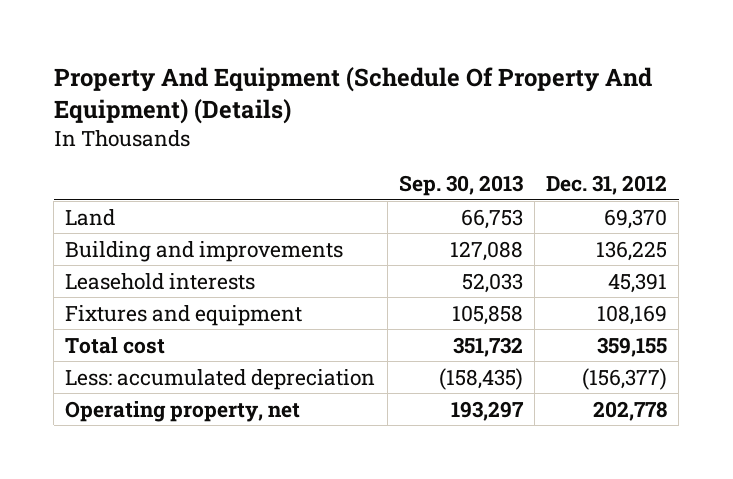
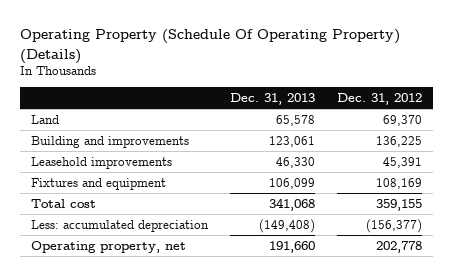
[53,67,652,125] Property And Equipment (Schedule Of Property And Equipment) (Details) -> [20,29,401,64] Operating Property (Schedule Of Operating Property) (Details)
[398,174,523,196] Sep. 30, 2013 -> none
none -> [230,93,316,106] Dec. 31, 2013
[65,272,256,290] Leasehold interests -> [31,156,173,169] Leasehold improvements

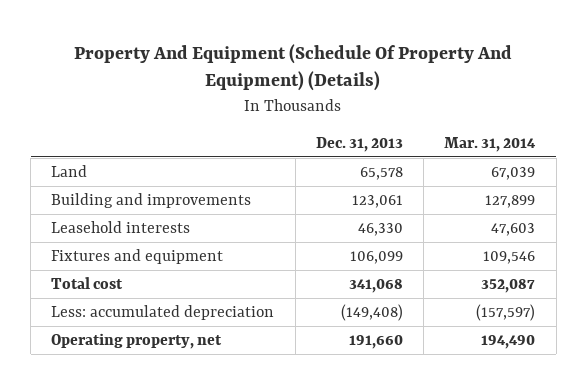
[20,29,401,64] Operating Property (Schedule Of Operating Property) (Details) -> [74,43,513,92] Property And Equipment (Schedule Of Property And Equipment) (Details)
[337,93,423,106] Dec. 31, 2012 -> none
none -> [444,136,537,152] Mar. 31, 2014
[31,156,173,169] Leasehold improvements -> [51,221,191,234] Leasehold interests

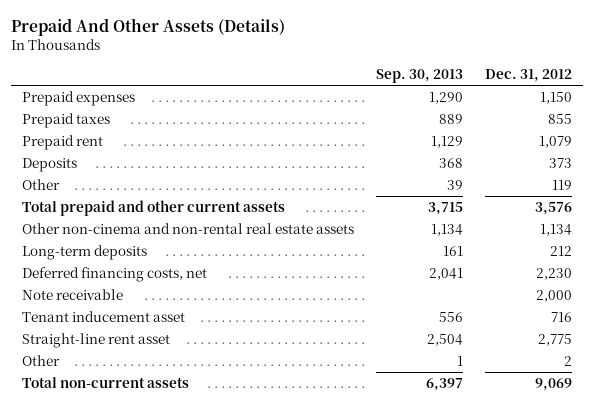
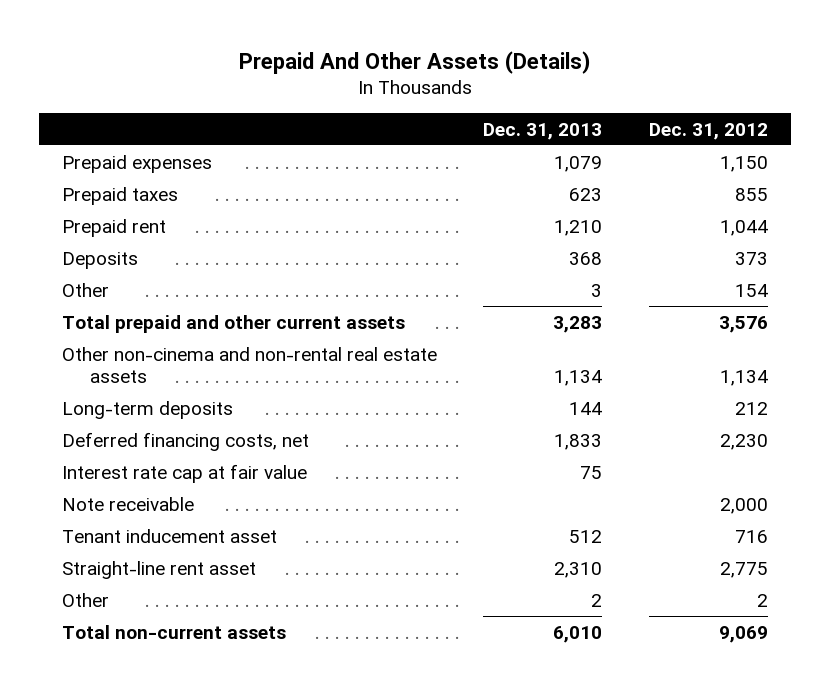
[376,69,464,84] Sep. 30, 2013 -> none
none -> [483,122,603,140] Dec. 31, 2013
[539,136,573,149] 1,079 -> [719,219,768,236] 1,044
[552,180,573,191] 119 -> [734,283,768,297] 154
none -> [62,463,308,483] Interest rate cap at fair value

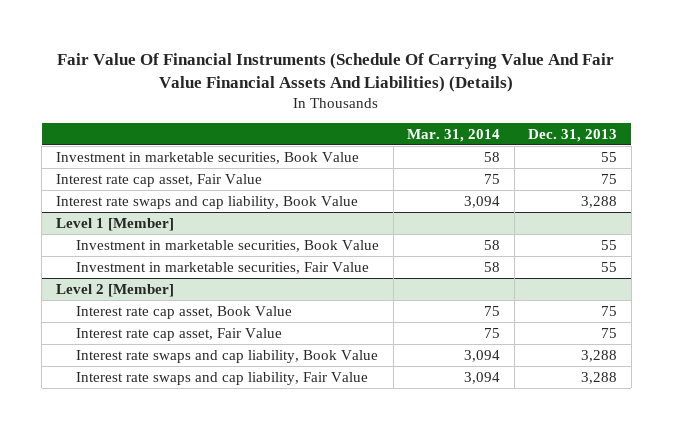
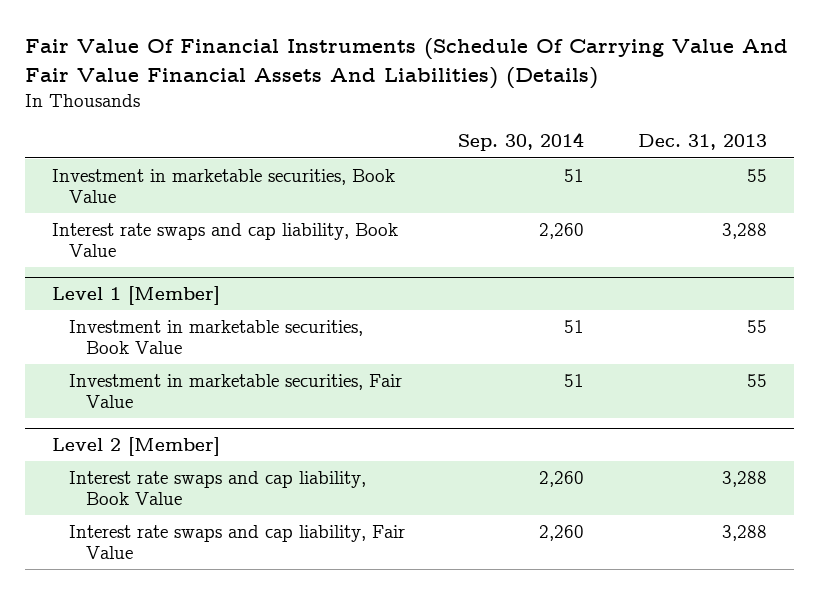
[407,128,501,142] Mar. 31, 2014 -> none
none -> [458,132,585,152] Sep. 30, 2014
[55,173,262,187] Interest rate cap asset, Fair Value -> none
[76,305,293,319] Interest rate cap asset, Book Value -> none
[76,327,283,341] Interest rate cap asset, Fair Value -> none

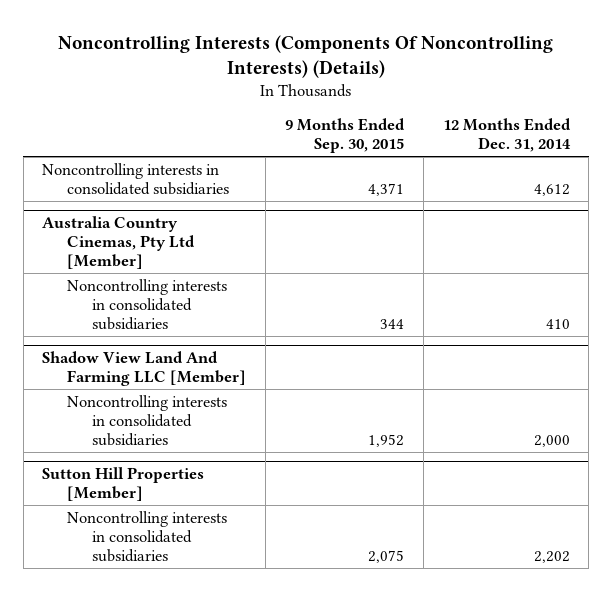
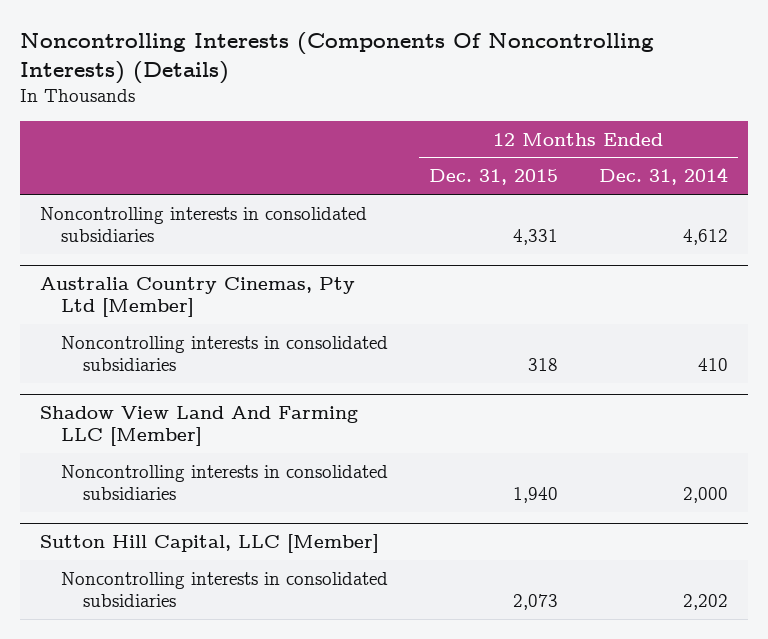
[284,118,405,154] 9 Months Ended Sep. 30, 2015 -> none
none -> [429,169,559,186] Dec. 31, 2015
[42,467,205,502] Sutton Hill Properties [Member] -> [39,533,379,553] Sutton Hill Capital, LLC [Member]

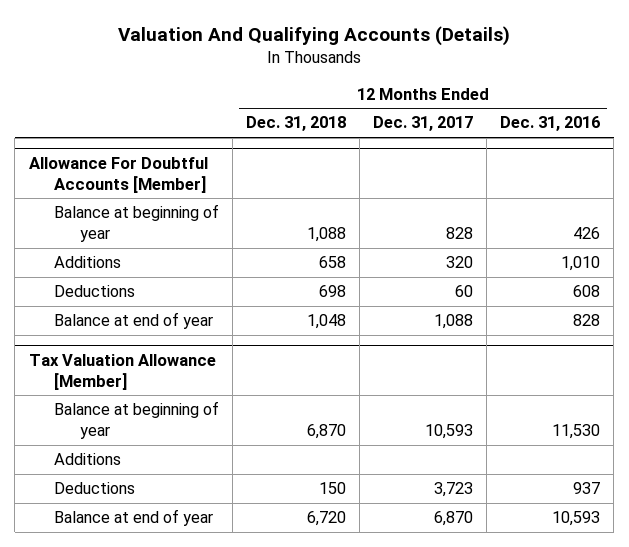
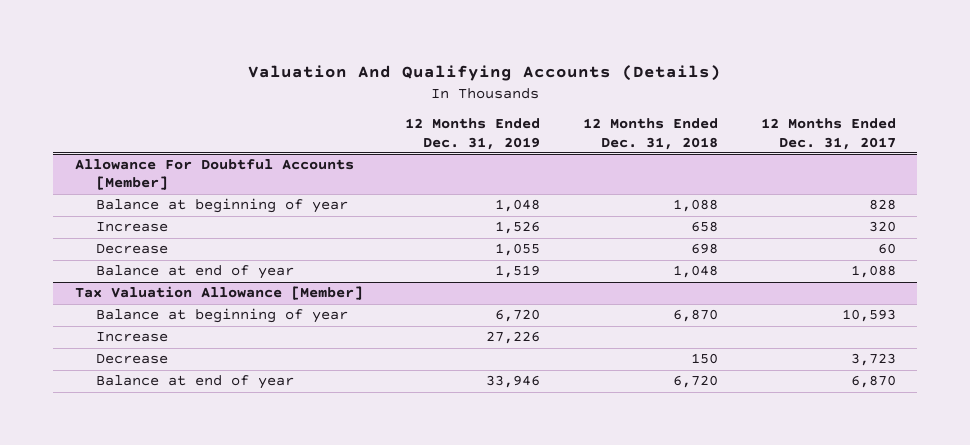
[500,116,601,132] Dec. 31, 2016 -> none
none -> [405,118,541,150] 12 Months Ended Dec. 31, 2019
[54,256,122,269] Additions -> [95,222,168,233] Increase
[54,285,136,298] Deductions -> [95,244,168,255] Decrease
[54,453,122,466] Additions -> [95,332,168,343] Increase
[54,482,136,495] Deductions -> [95,354,168,365] Decrease

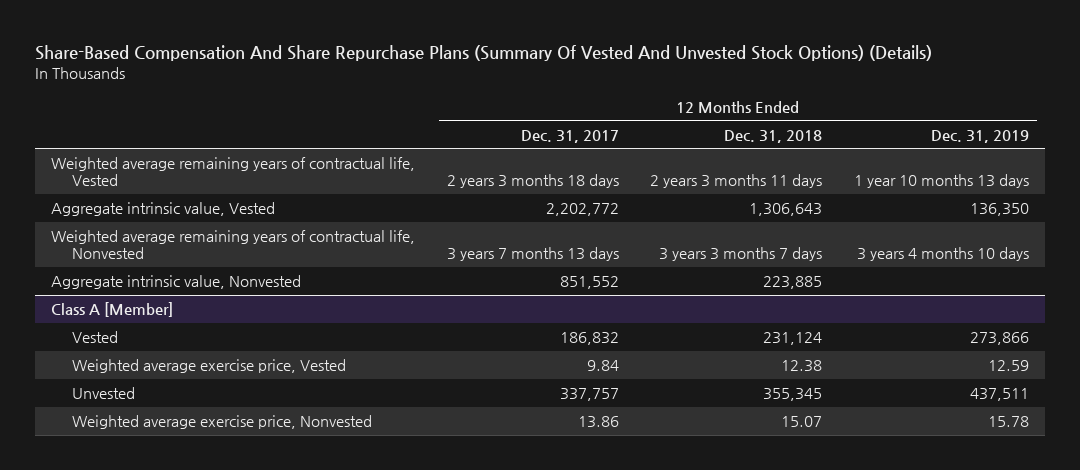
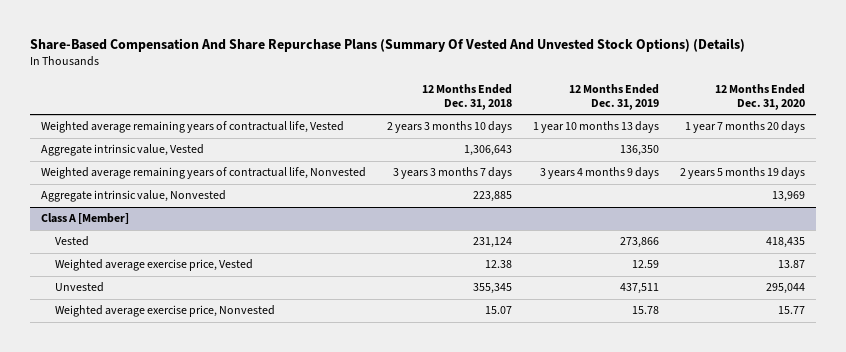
[520,129,619,143] Dec. 31, 2017 -> none
none -> [715,83,806,111] 12 Months Ended Dec. 31, 2020
[650,174,823,189] 2 years 3 months 11 days -> [386,121,512,134] 2 years 3 months 10 days
[857,247,1030,262] 3 years 4 months 10 days -> [540,167,660,180] 3 years 4 months 9 days

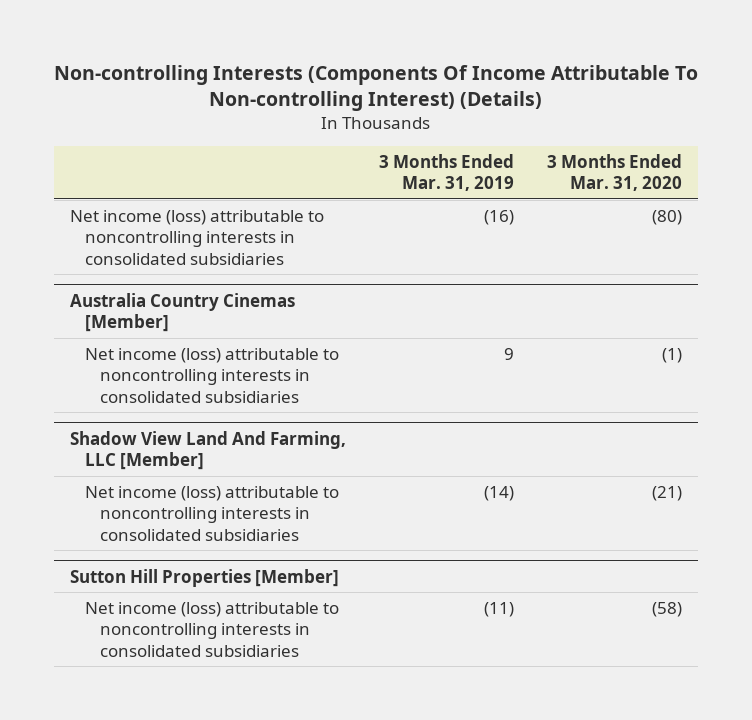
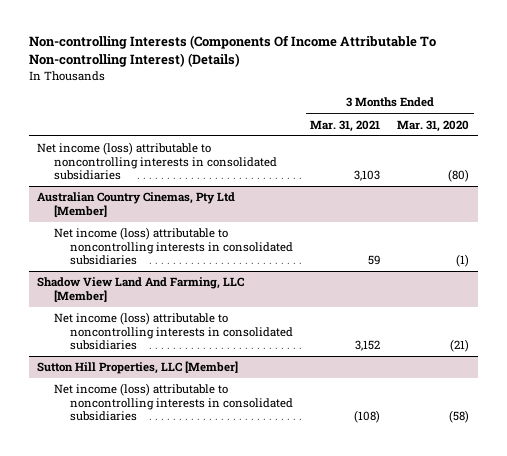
[378,153,514,191] 3 Months Ended Mar. 31, 2019 -> none
none -> [310,119,381,132] Mar. 31, 2021
[70,292,296,332] Australia Country Cinemas [Member] -> [37,192,236,217] Australian Country Cinemas, Pty Ltd [Member]
[70,568,340,587] Sutton Hill Properties [Member] -> [37,361,239,375] Sutton Hill Properties, LLC [Member]

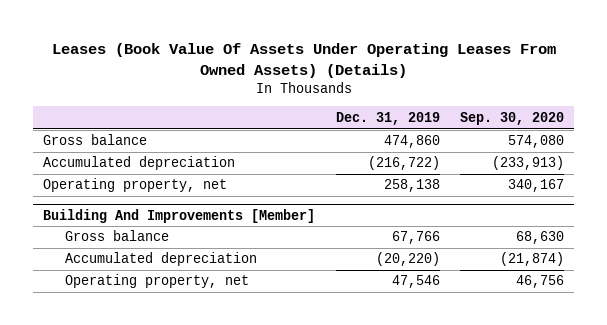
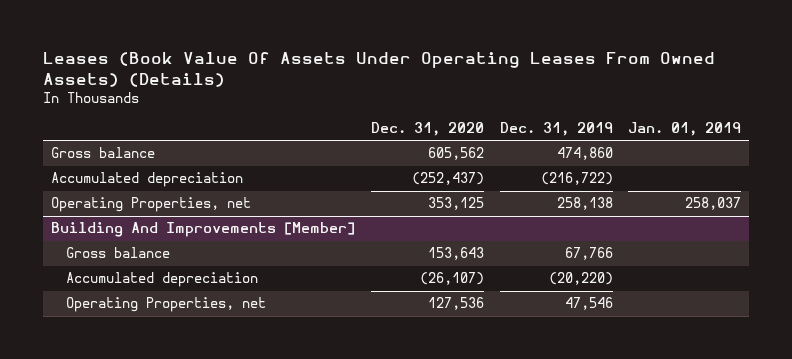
[459,111,564,125] Sep. 30, 2020 -> none
none -> [370,122,484,137] Dec. 31, 2020
none -> [628,122,742,137] Jan. 01, 2019
[43,178,228,193] Operating property, net -> [51,197,252,213] Operating Properties, net
[64,274,249,289] Operating property, net -> [66,297,267,313] Operating Properties, net

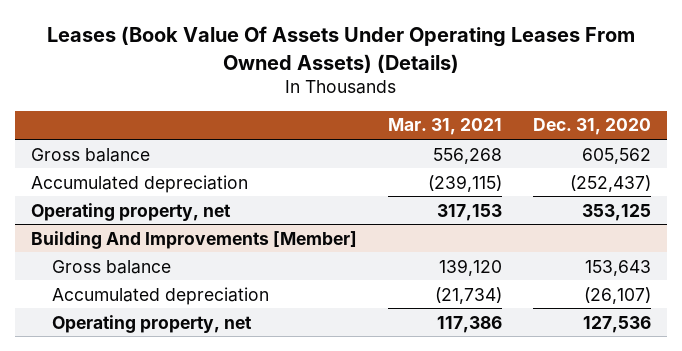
[499,122,613,137] Dec. 31, 2019 -> none
[628,122,742,137] Jan. 01, 2019 -> none
none -> [388,118,503,136] Mar. 31, 2021
[51,197,252,213] Operating Properties, net -> [30,202,231,221] Operating property, net
[66,297,267,313] Operating Properties, net -> [51,314,252,333] Operating property, net

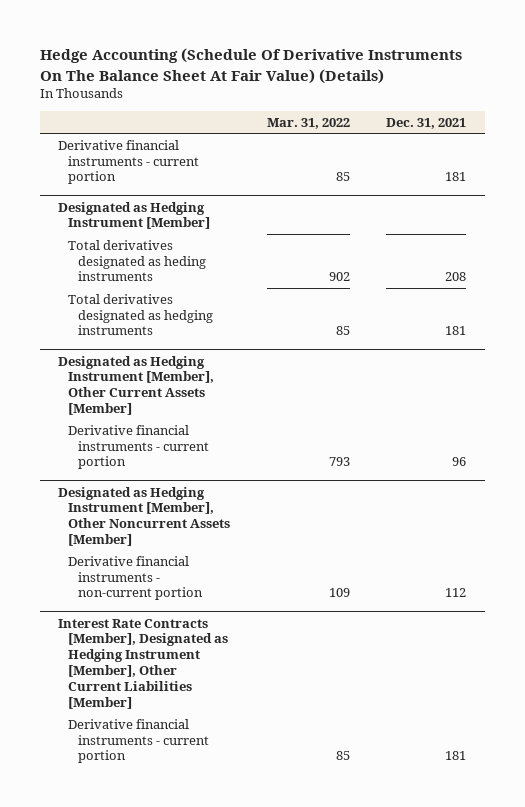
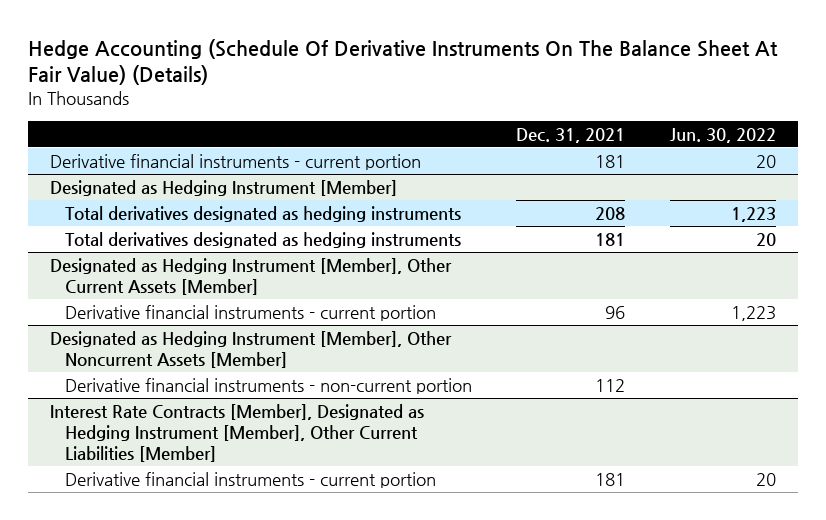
[266,118,350,130] Mar. 31, 2022 -> none
none -> [669,127,776,143] Jun. 30, 2022
[68,239,206,282] Total derivatives designated as heding instruments -> [65,205,462,222] Total derivatives designated as hedging instruments

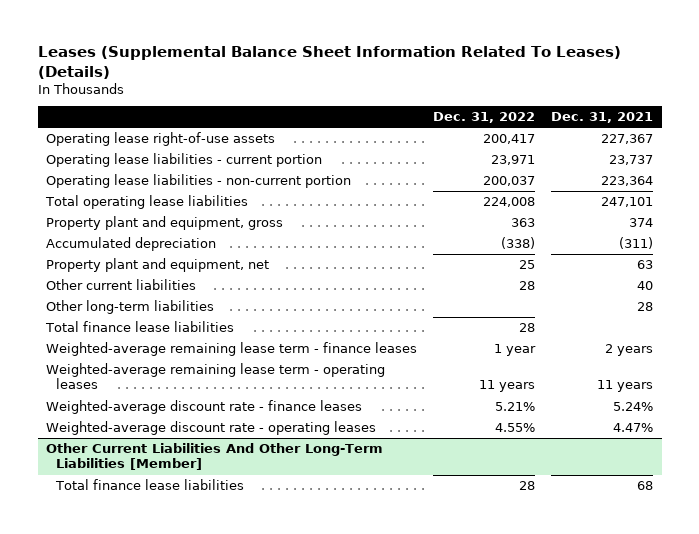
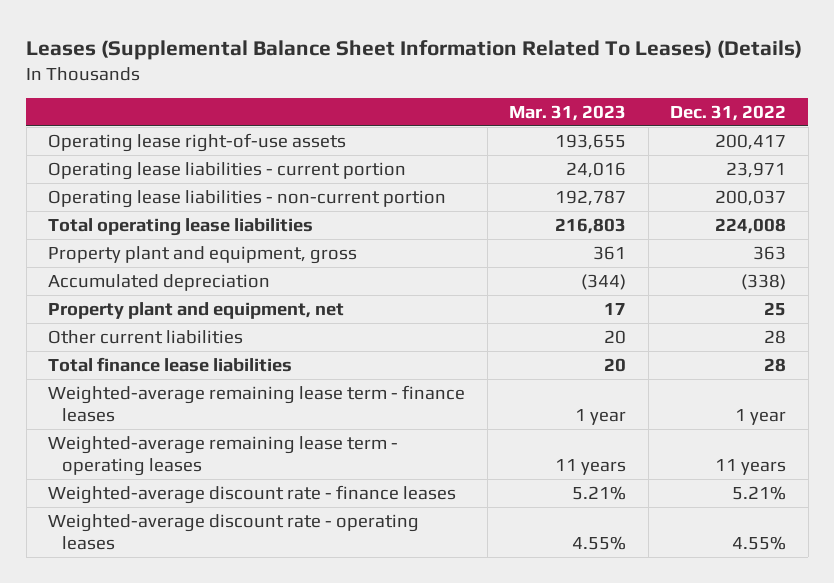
[551,112,654,124] Dec. 31, 2021 -> none
none -> [509,104,627,121] Mar. 31, 2023
[45,300,214,315] Other long-term liabilities -> none
[45,443,383,471] Other Current Liabilities And Other Long-Term Liabilities [Member] -> none
[55,479,245,491] Total finance lease liabilities -> none

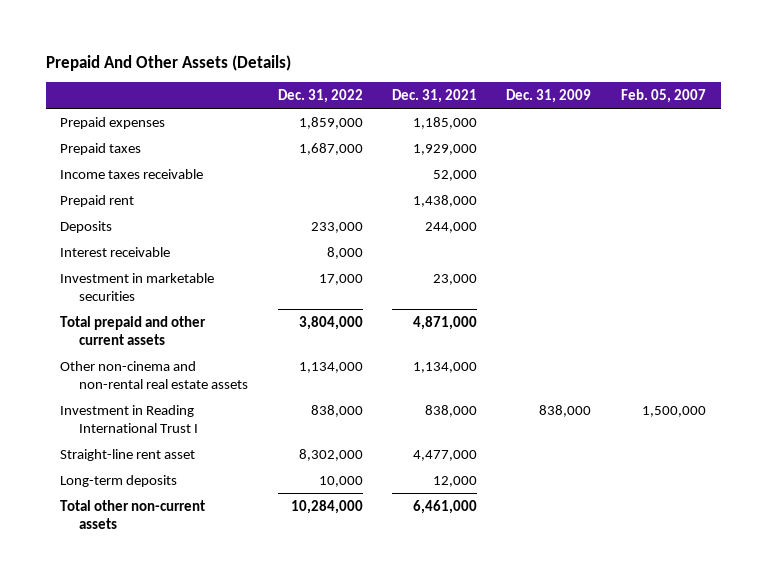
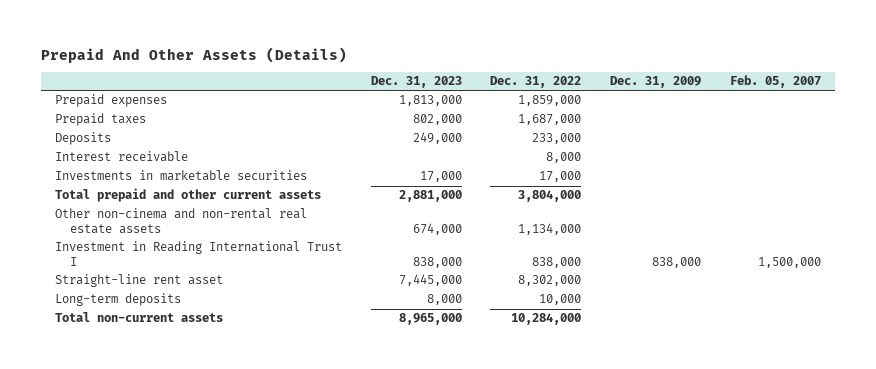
[391,88,477,103] Dec. 31, 2021 -> none
none -> [370,76,462,89] Dec. 31, 2023
[60,168,204,179] Income taxes receivable -> none
[60,194,135,207] Prepaid rent -> none
[60,272,215,301] Investment in marketable securities -> [55,170,308,182] Investments in marketable securities
[60,499,206,529] Total other non-current assets -> [55,312,224,323] Total non-current assets

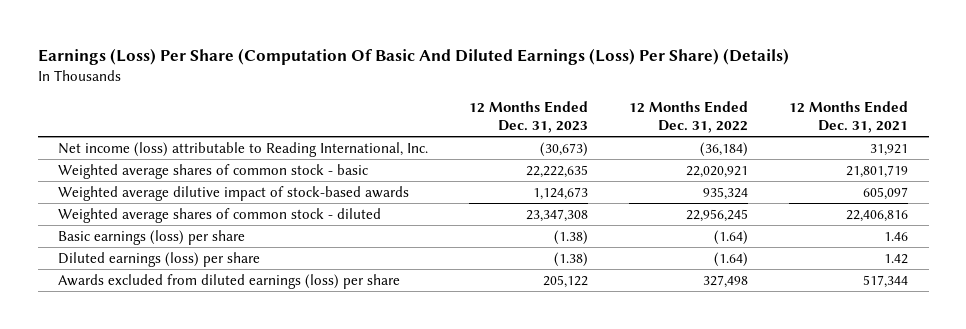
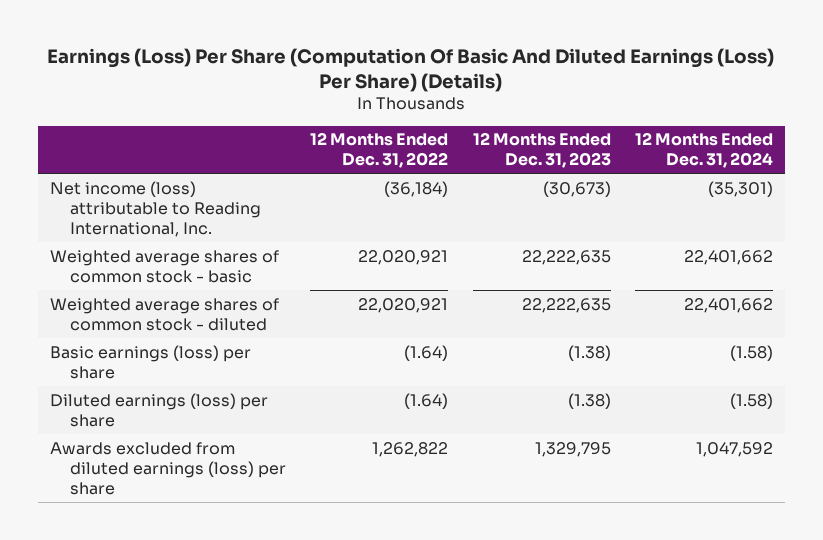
[789,100,909,133] 12 Months Ended Dec. 31, 2021 -> none
none -> [635,132,774,169] 12 Months Ended Dec. 31, 2024
[58,185,410,201] Weighted average dilutive impact of stock-based awards -> none
[526,208,589,222] 23,347,308 -> [521,297,611,313] 22,222,635
[686,208,749,222] 22,956,245 -> [358,297,449,313] 22,020,921
[543,274,589,288] 205,122 -> [534,441,611,457] 1,329,795
[703,274,749,288] 327,498 -> [372,441,449,457] 1,262,822

